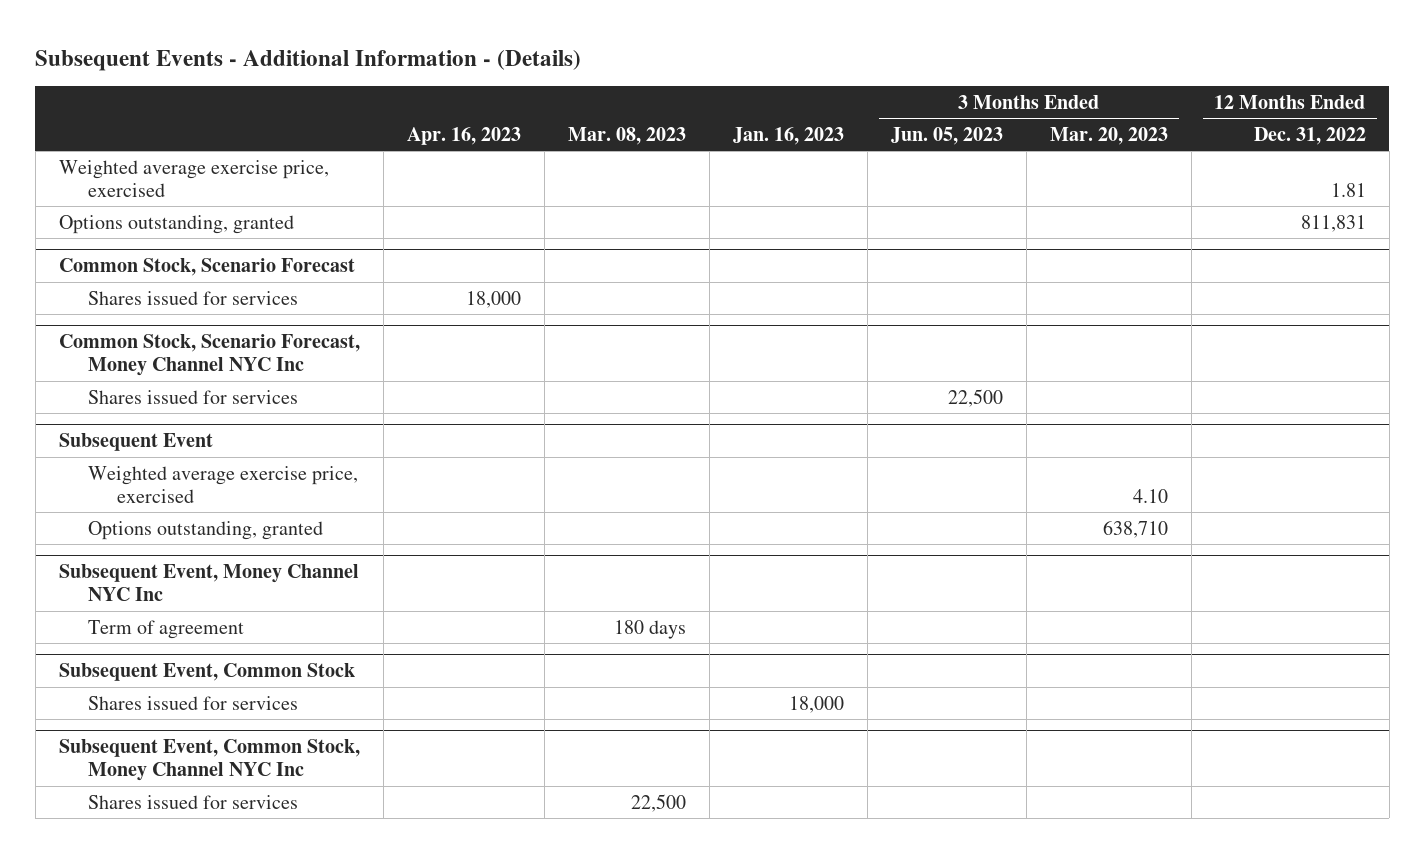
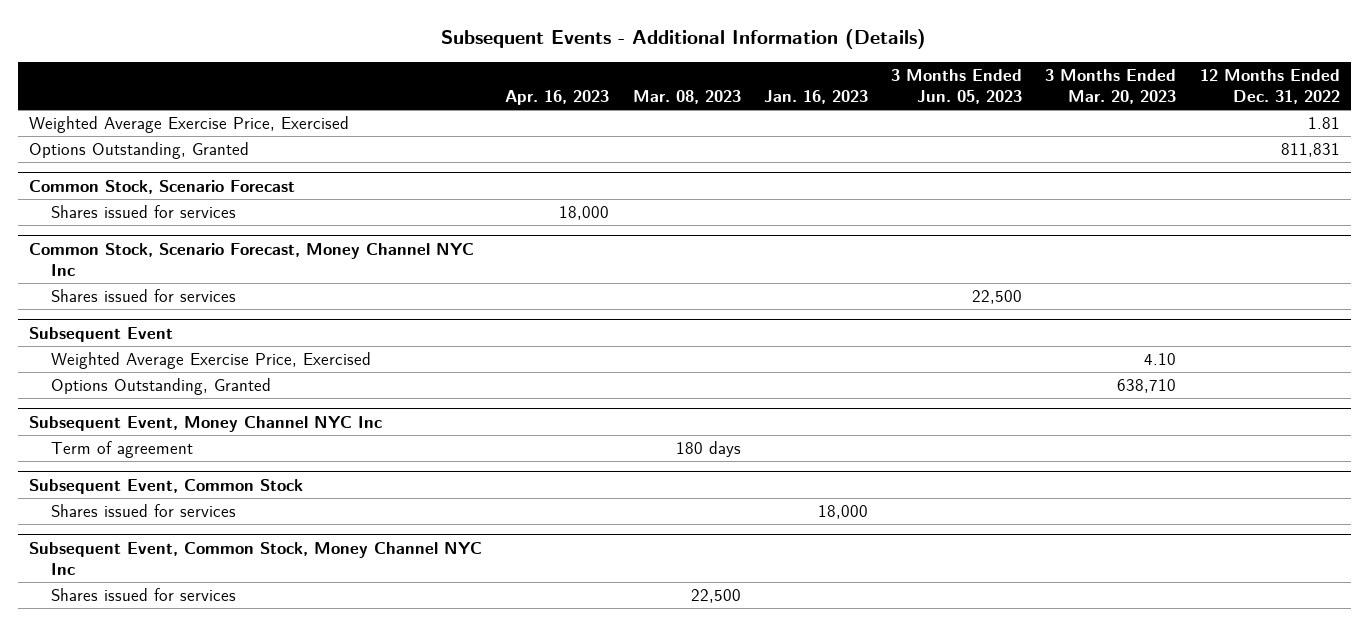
[35,50,582,72] Subsequent Events - Additional Information - (Details) -> [441,29,927,50] Subsequent Events - Additional Information (Details)
[58,159,329,197] Weighted average exercise price, exercised -> [29,116,350,134] Weighted Average Exercise Price, Exercised
[58,214,294,234] Options outstanding, granted -> [29,142,250,160] Options Outstanding, Granted
[88,465,359,503] Weighted average exercise price, exercised -> [51,352,372,370] Weighted Average Exercise Price, Exercised
[88,520,324,540] Options outstanding, granted -> [51,378,272,396] Options Outstanding, Granted

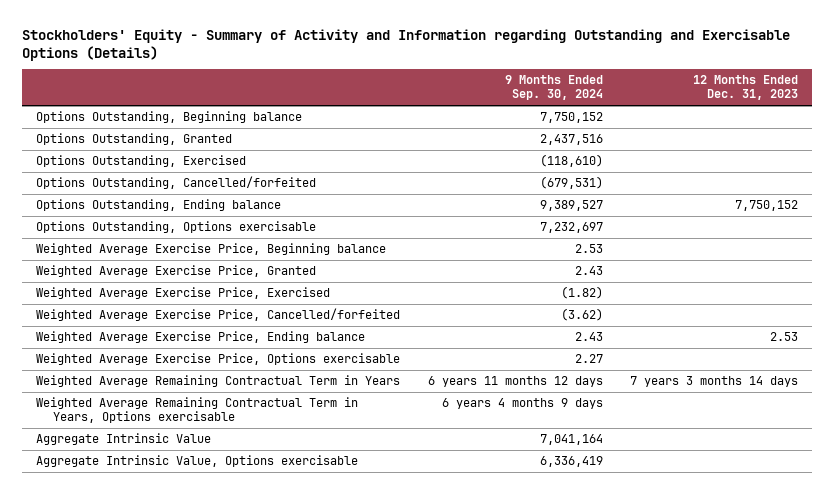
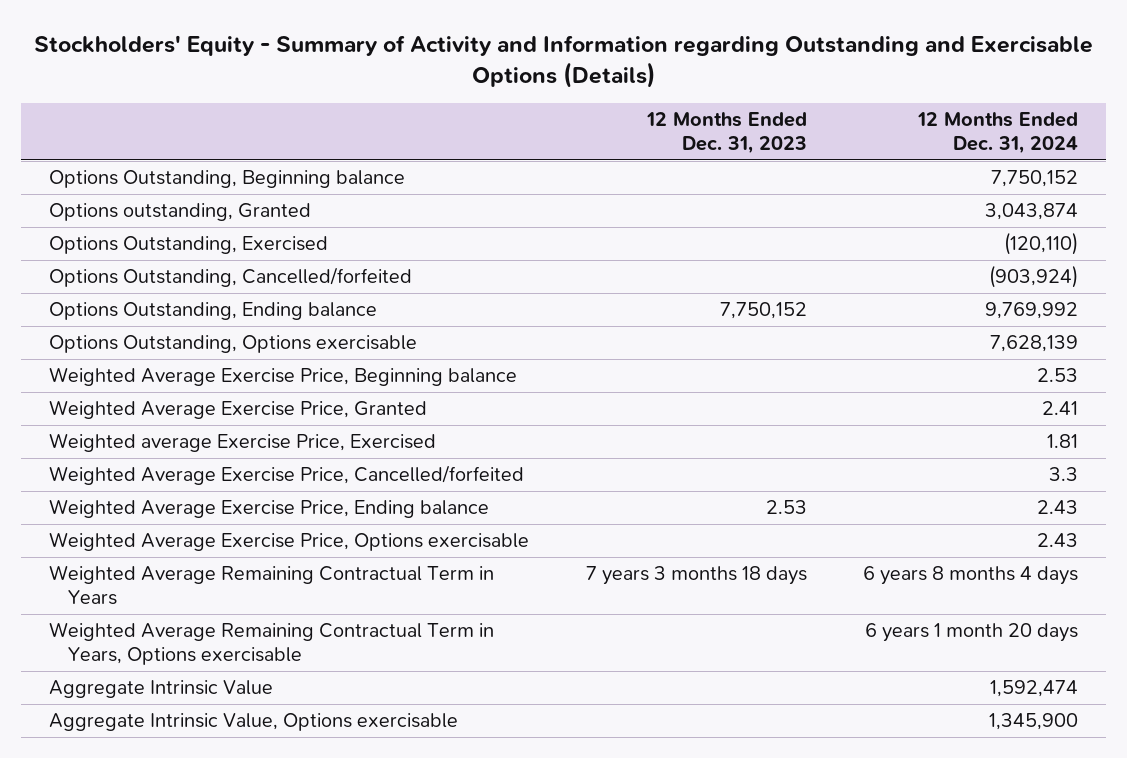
[504,75,603,101] 9 Months Ended Sep. 30, 2024 -> none
none -> [916,112,1078,154] 12 Months Ended Dec. 31, 2024
[35,133,232,146] Options Outstanding, Granted -> [49,203,312,222] Options outstanding, Granted
[35,287,330,300] Weighted Average Exercise Price, Exercised -> [49,433,437,453] Weighted average Exercise Price, Exercised
[630,376,799,388] 7 years 3 months 14 days -> [585,566,807,586] 7 years 3 months 18 days

